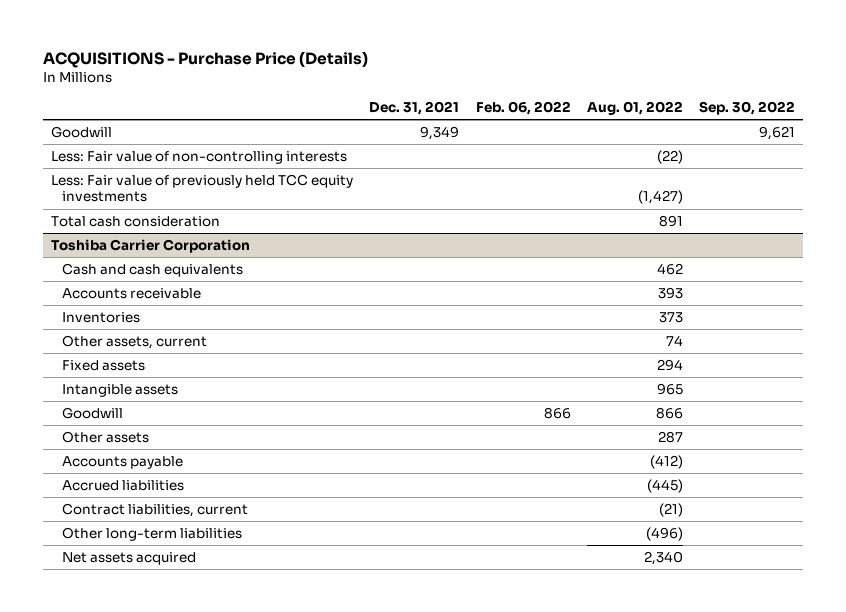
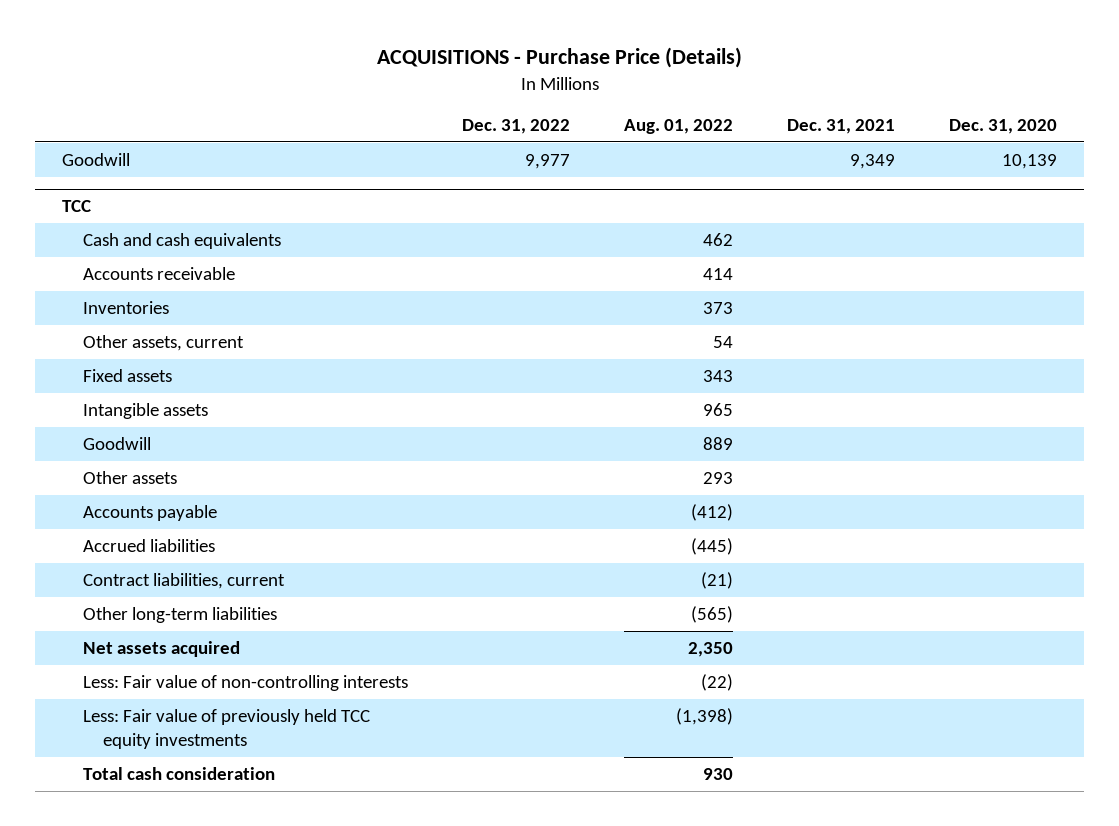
[475,101,571,116] Feb. 06, 2022 -> none
[698,101,795,116] Sep. 30, 2022 -> none
none -> [461,119,570,135] Dec. 31, 2022
none -> [948,119,1057,135] Dec. 31, 2020
[51,151,348,165] Less: Fair value of non-controlling interests -> none
[51,174,354,203] Less: Fair value of previously held TCC equity investments -> none
[51,216,221,228] Total cash consideration -> none
[51,239,251,254] Toshiba Carrier Corporation -> [62,199,92,212] TCC
[657,287,683,300] 393 -> [702,267,733,280] 414
[665,335,683,347] 74 -> [712,335,733,348] 54
[656,359,683,372] 294 -> [702,369,733,382] 343
[655,407,683,420] 866 -> [702,436,733,450] 889
[657,431,683,444] 287 -> [702,471,733,484] 293
[645,527,683,542] (496) -> [690,605,733,623] (565)
[643,551,683,566] 2,340 -> [687,641,733,657] 2,350
none -> [82,674,408,691] Less: Fair value of non-controlling interests
none -> [82,708,370,749] Less: Fair value of previously held TCC equity investments
none -> [82,766,275,780] Total cash consideration

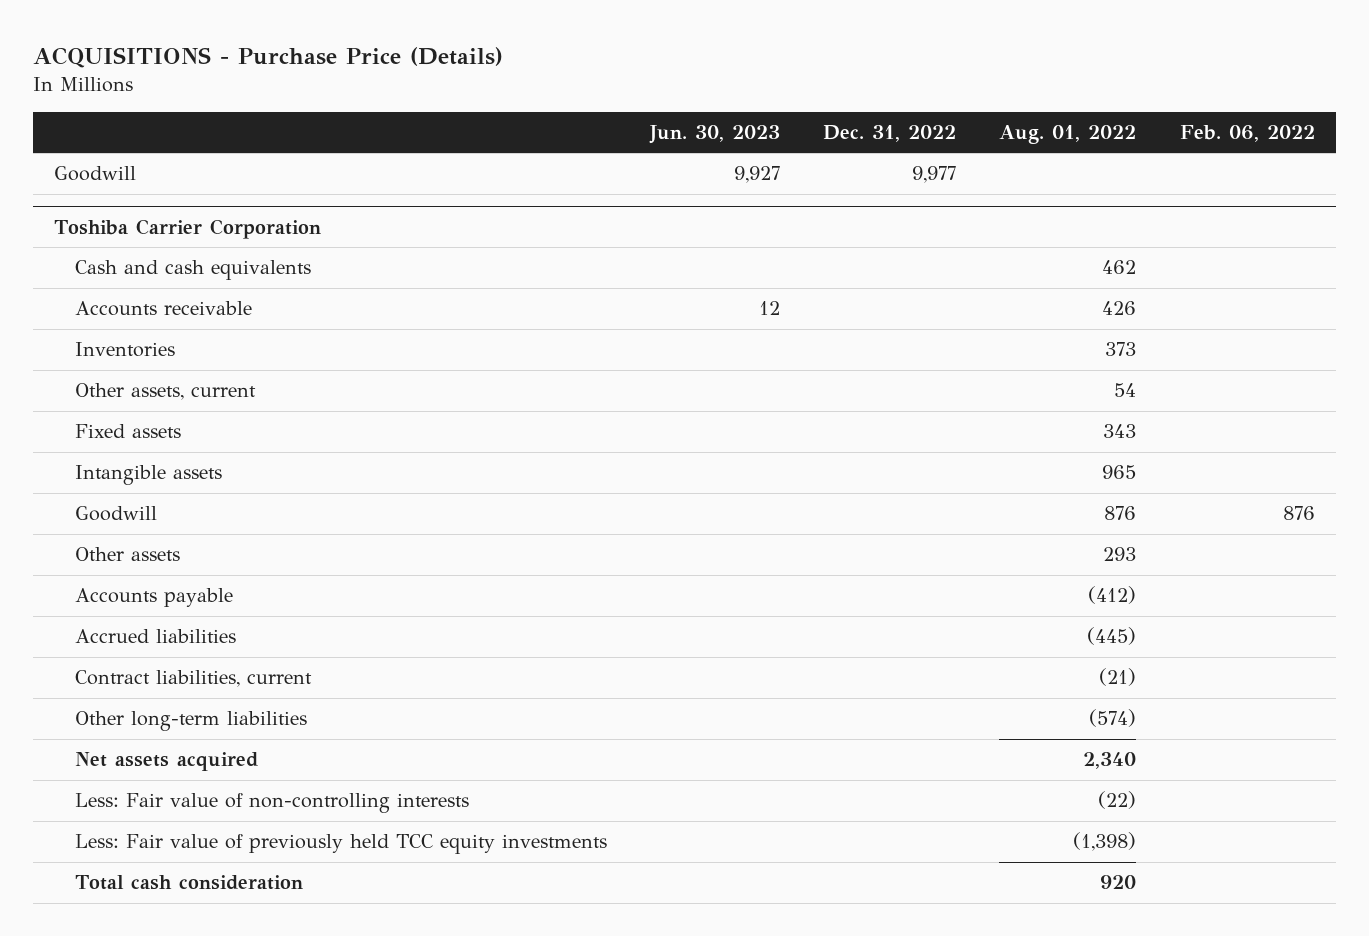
[786,119,895,135] Dec. 31, 2021 -> none
[948,119,1057,135] Dec. 31, 2020 -> none
none -> [649,124,781,144] Jun. 30, 2023
none -> [1179,124,1315,142] Feb. 06, 2022
[62,199,92,212] TCC -> [54,218,322,239] Toshiba Carrier Corporation
[702,267,733,280] 414 -> [1102,301,1137,316] 426
[702,436,733,450] 889 -> [1104,506,1137,521] 876
[690,605,733,623] (565) -> [1089,709,1137,728] (574)
[687,641,733,657] 2,350 -> [1083,752,1137,770] 2,340
[702,767,733,780] 930 -> [1100,875,1137,890] 920

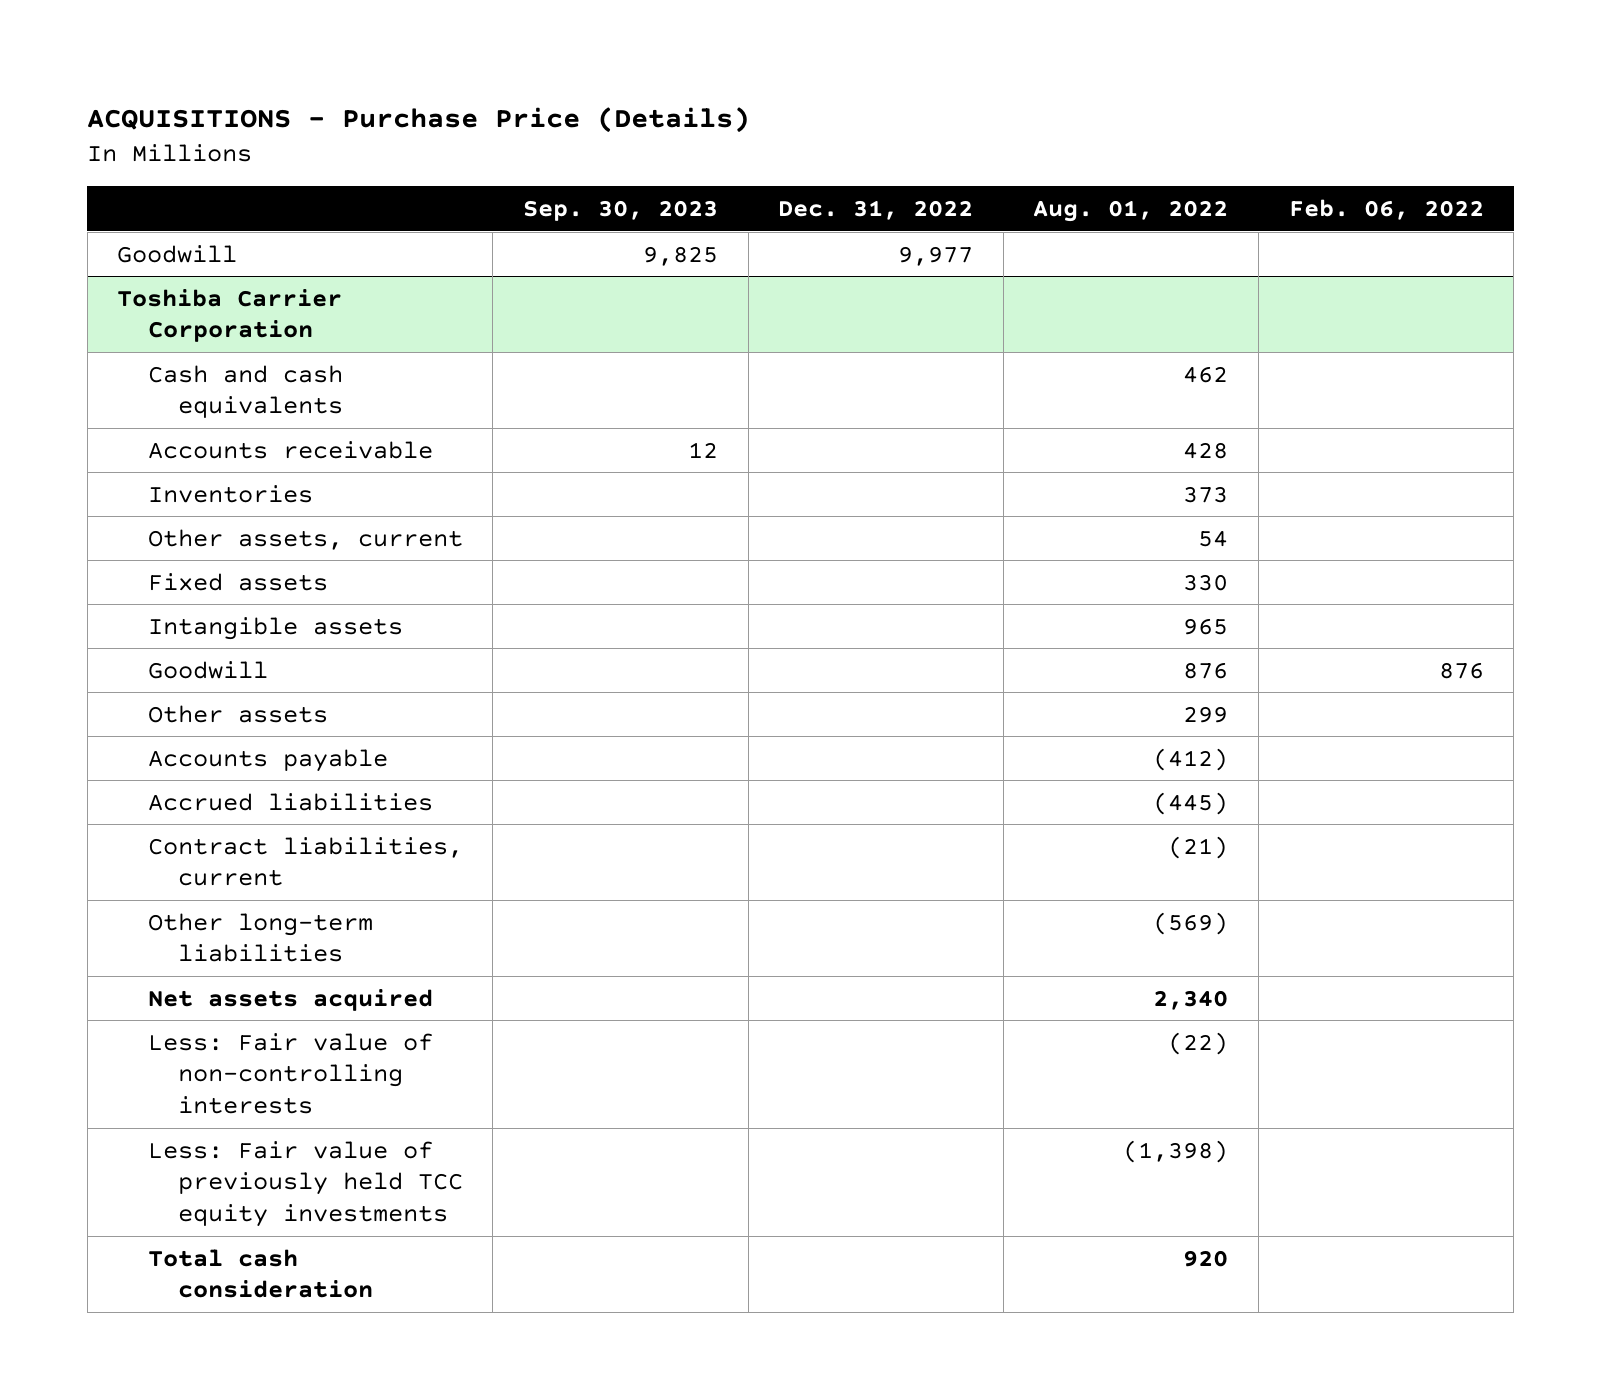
[649,124,781,144] Jun. 30, 2023 -> none
none -> [522,200,718,222] Sep. 30, 2023
[1102,301,1137,316] 426 -> [1183,441,1229,459] 428
[1103,424,1137,439] 343 -> [1183,573,1229,591] 330
[1103,547,1137,562] 293 -> [1183,705,1229,723] 299
[1089,709,1137,728] (574) -> [1153,911,1229,935] (569)

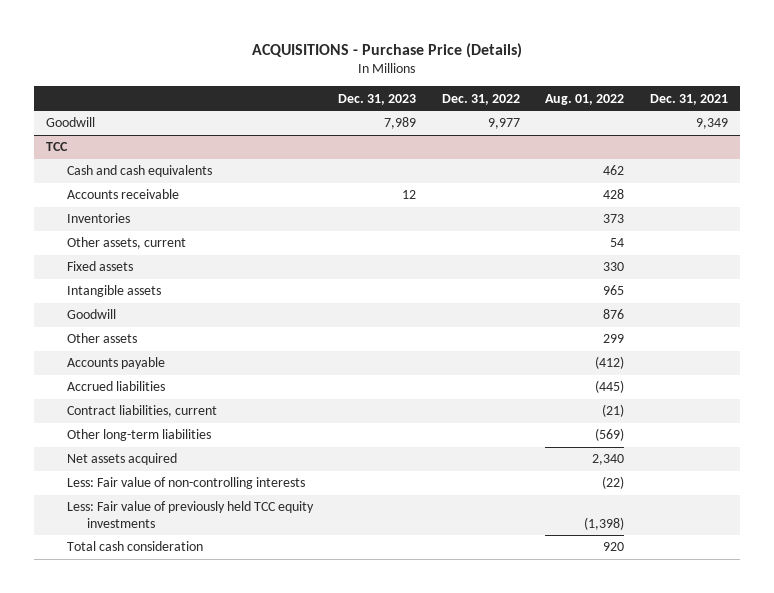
[522,200,718,222] Sep. 30, 2023 -> none
[1288,199,1484,221] Feb. 06, 2022 -> none
none -> [338,93,417,105] Dec. 31, 2023
none -> [649,93,728,105] Dec. 31, 2021
[117,288,343,343] Toshiba Carrier Corporation -> [46,142,69,152] TCC

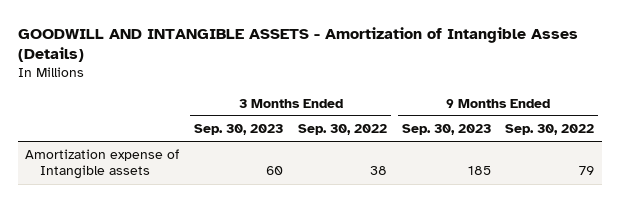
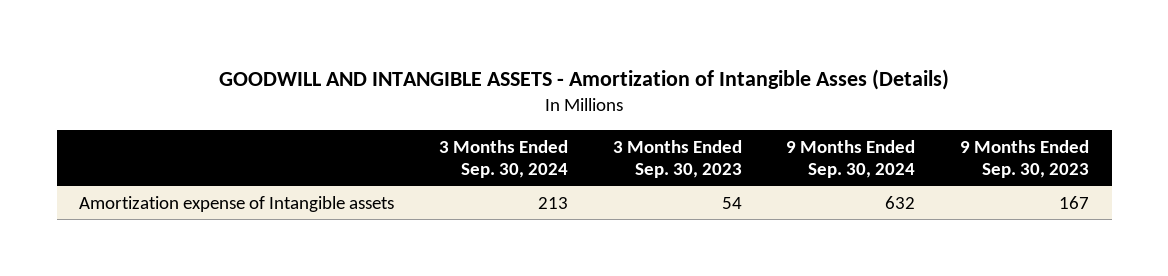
[297,124,387,136] Sep. 30, 2022 -> none
[505,124,595,136] Sep. 30, 2022 -> none
none -> [438,139,568,178] 3 Months Ended Sep. 30, 2024
none -> [786,139,916,178] 9 Months Ended Sep. 30, 2024
[266,166,284,176] 60 -> [721,196,742,209] 54
[467,166,491,176] 185 -> [1059,195,1090,209] 167

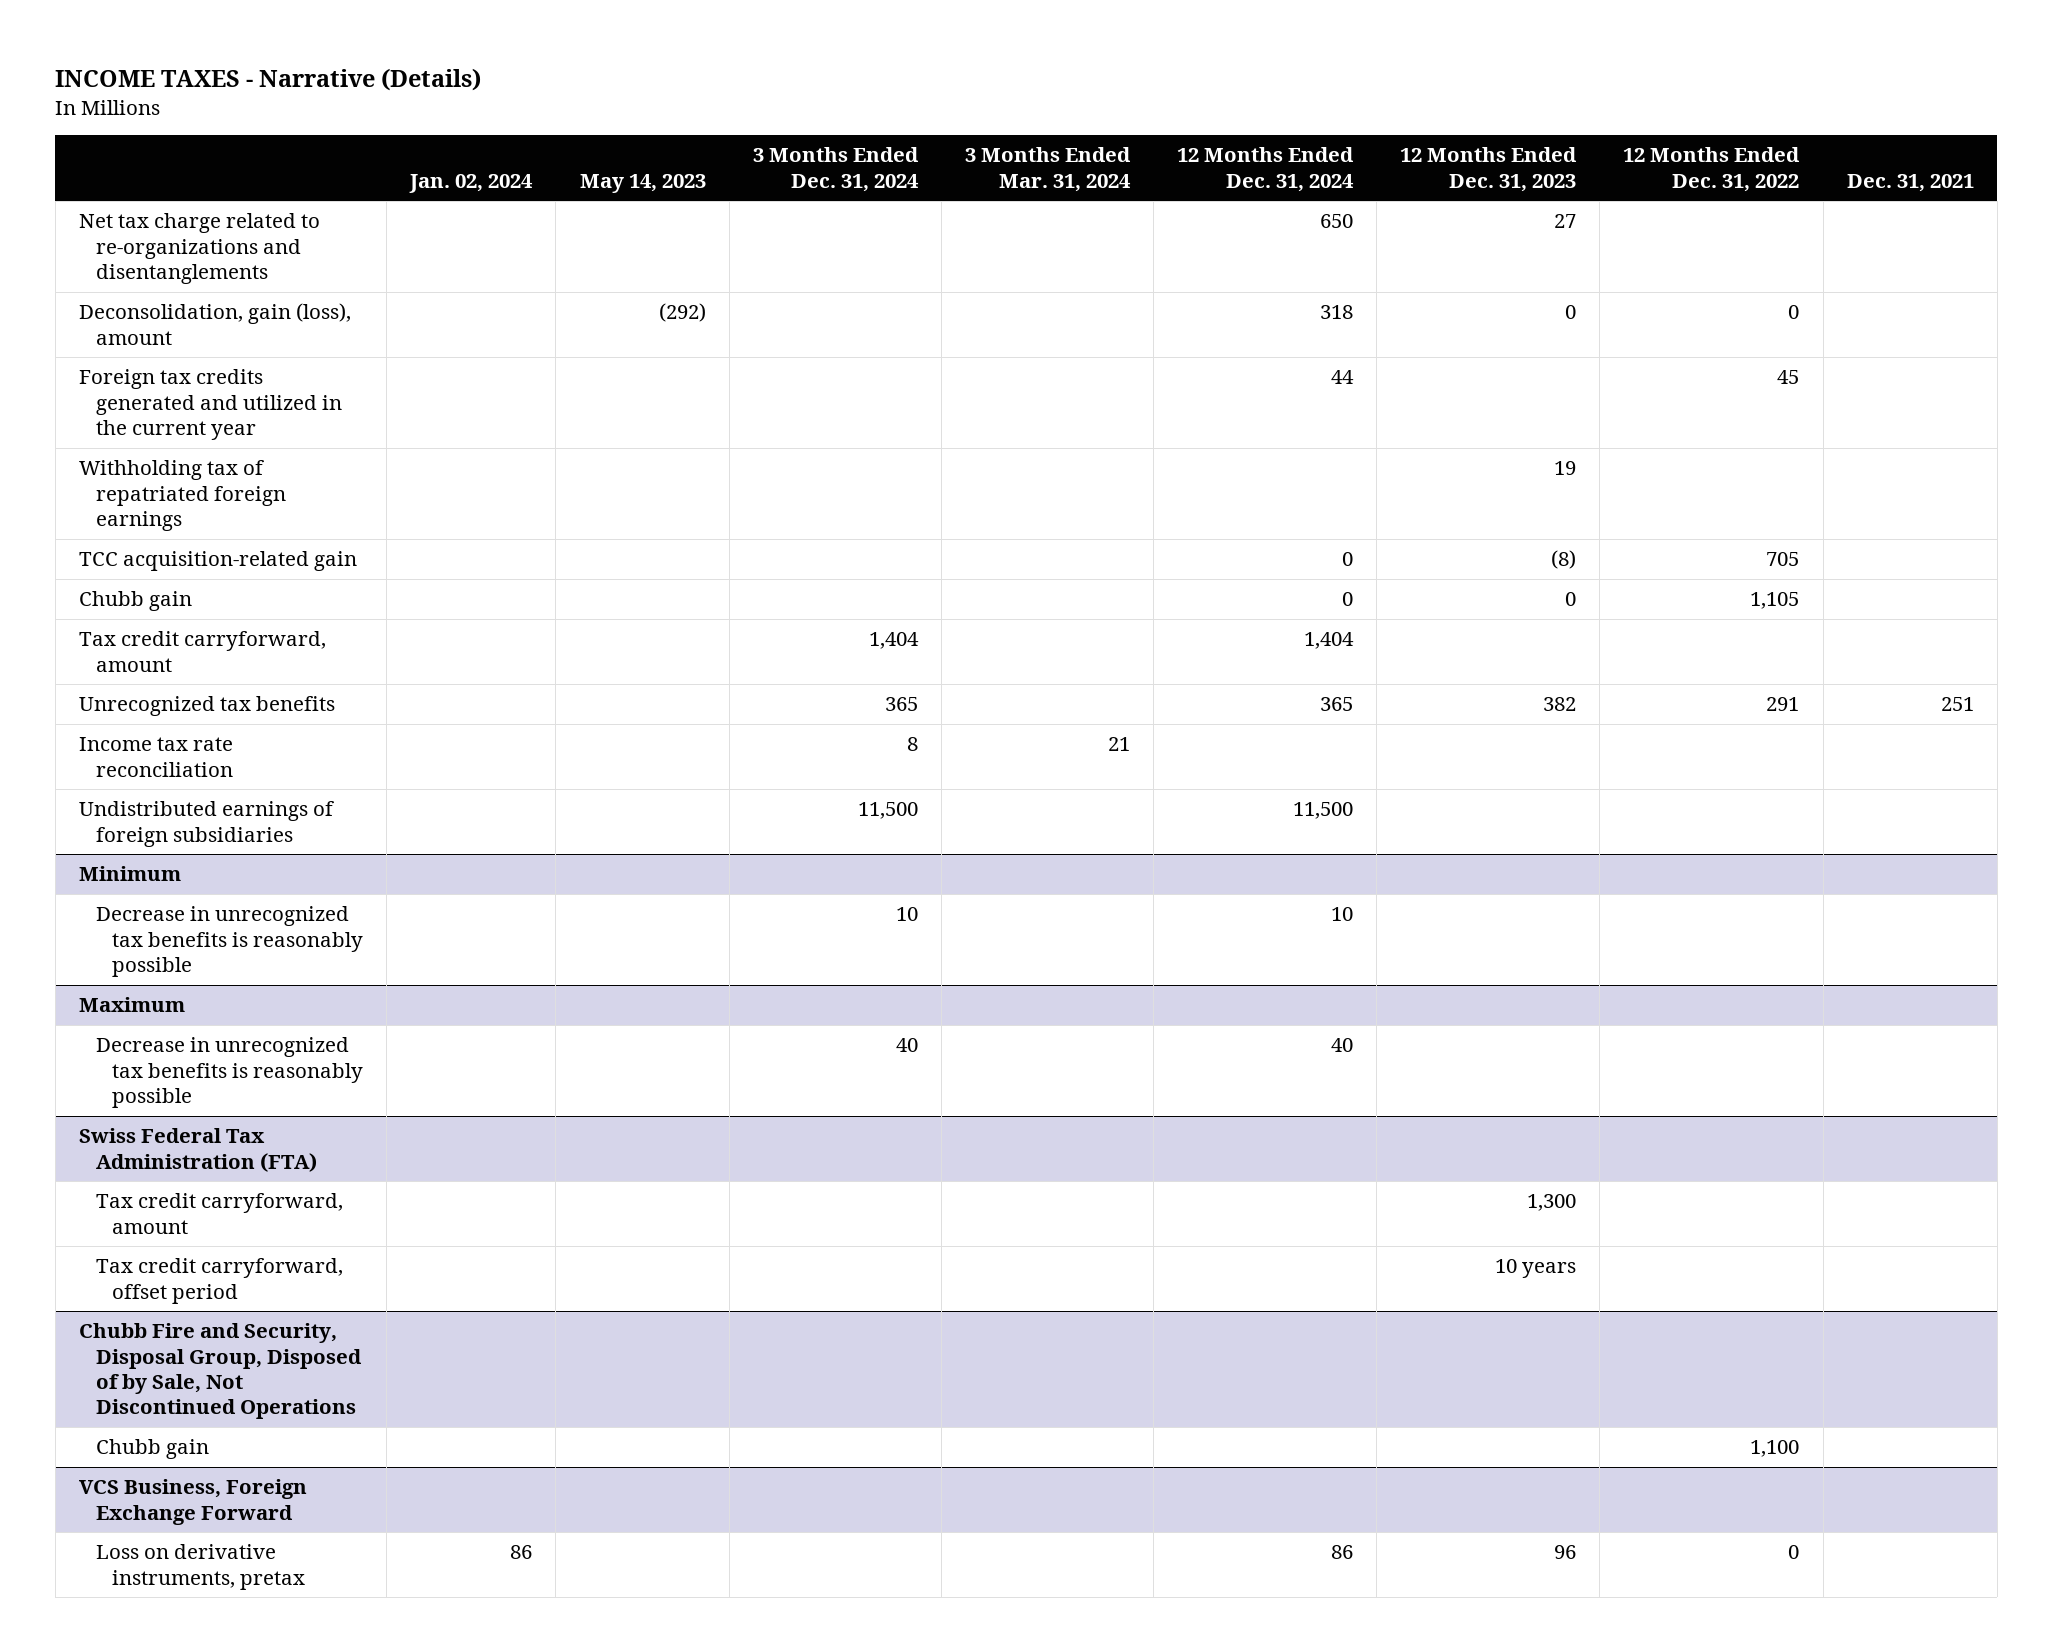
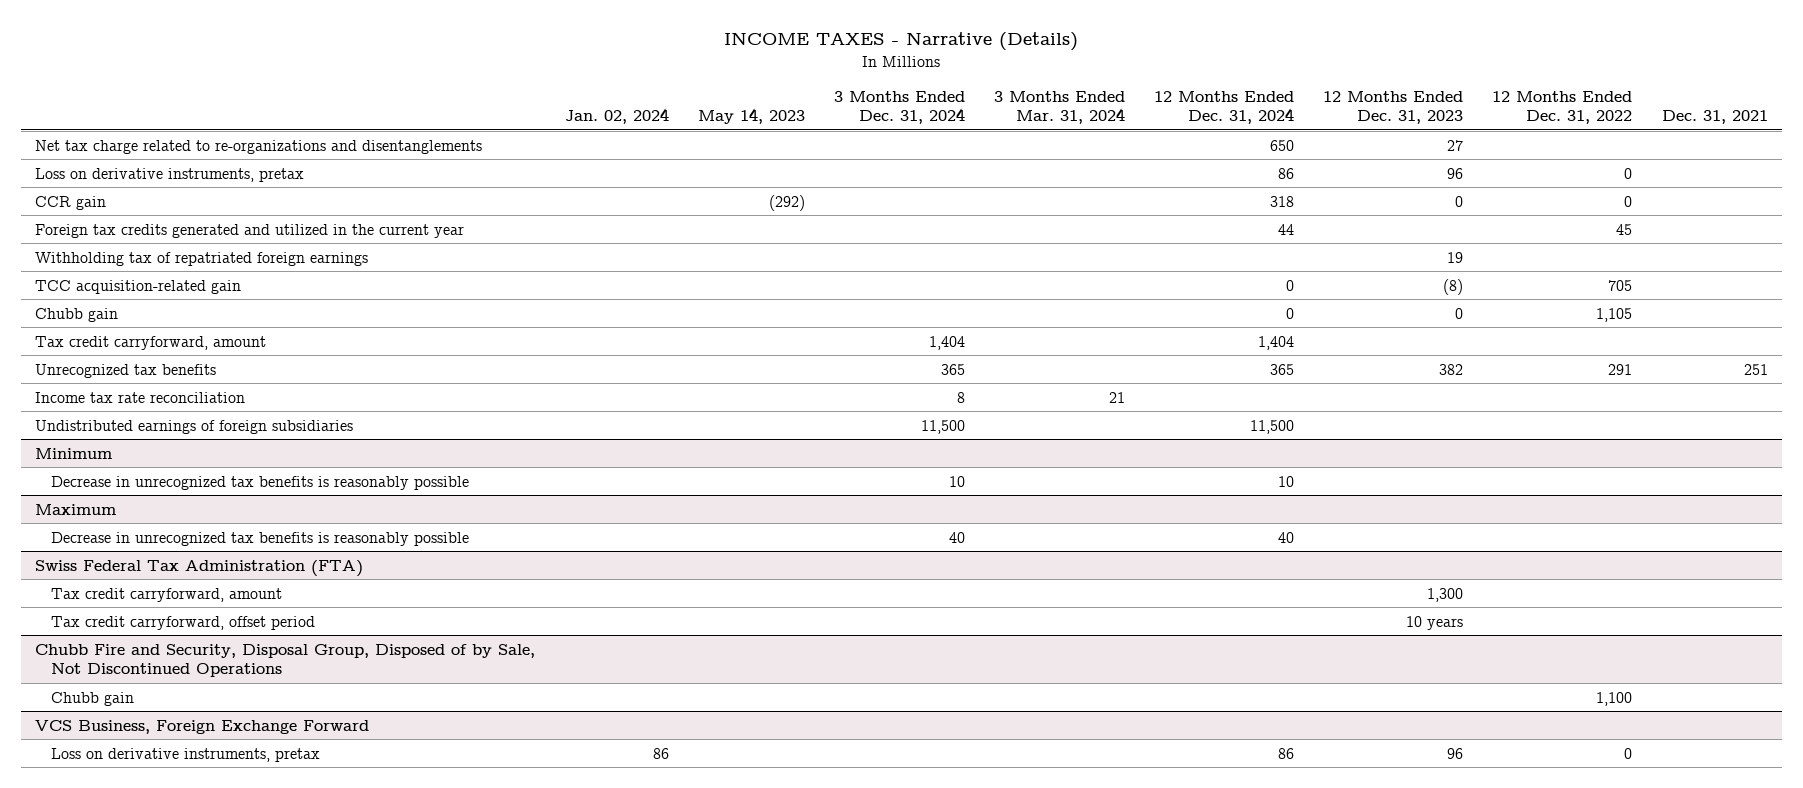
none -> [35,167,305,182] Loss on derivative instruments, pretax
[79,303,352,345] Deconsolidation, gain (loss), amount -> [35,195,107,210] CCR gain

